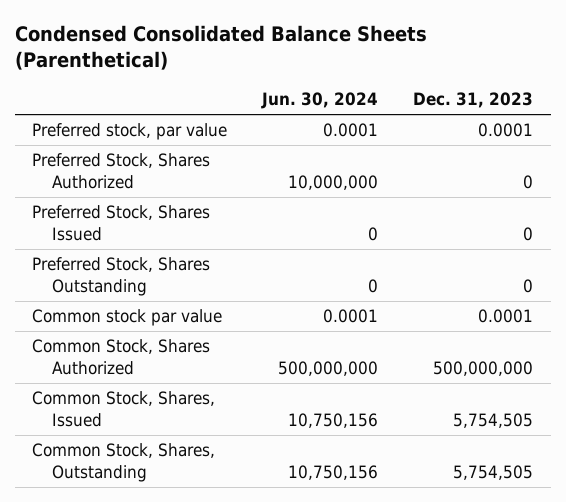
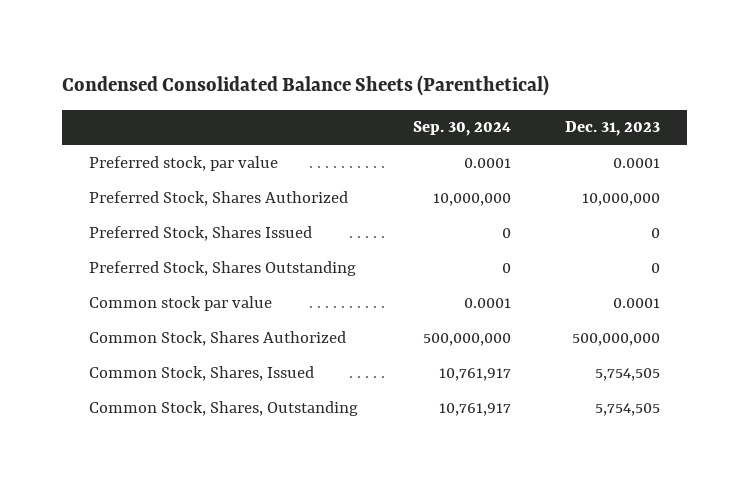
[261,92,379,110] Jun. 30, 2024 -> none
none -> [412,121,511,137] Sep. 30, 2024
[523,174,534,189] 0 -> [581,192,660,206] 10,000,000

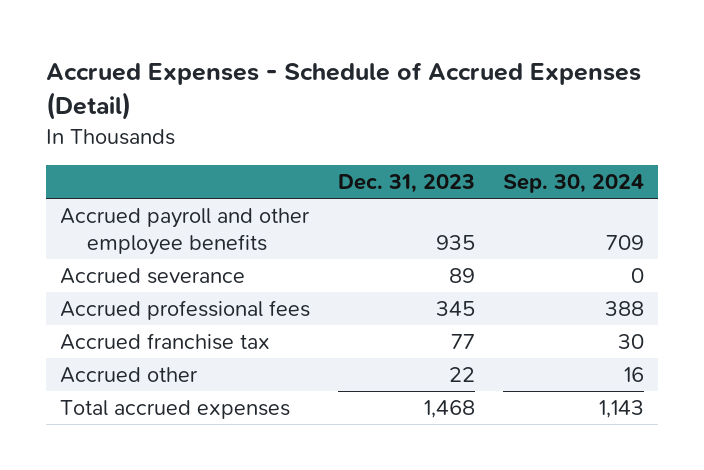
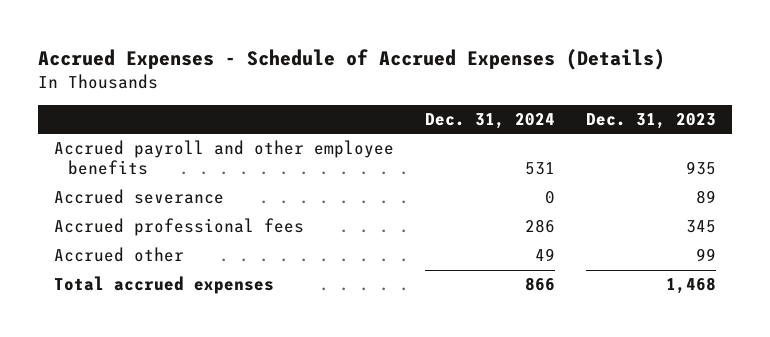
[46,62,642,121] Accrued Expenses - Schedule of Accrued Expenses (Detail) -> [38,48,666,70] Accrued Expenses - Schedule of Accrued Expenses (Details)
[502,174,644,194] Sep. 30, 2024 -> none
none -> [425,112,556,129] Dec. 31, 2024
[60,332,271,350] Accrued franchise tax -> none
[449,366,476,382] 22 -> [696,248,717,262] 99

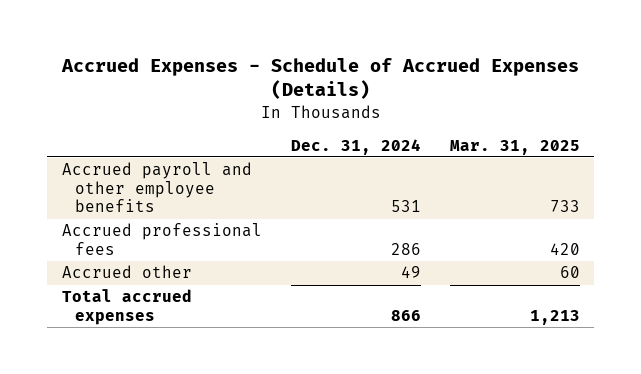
[586,112,717,129] Dec. 31, 2023 -> none
none -> [449,139,580,155] Mar. 31, 2025
[53,189,224,205] Accrued severance -> none

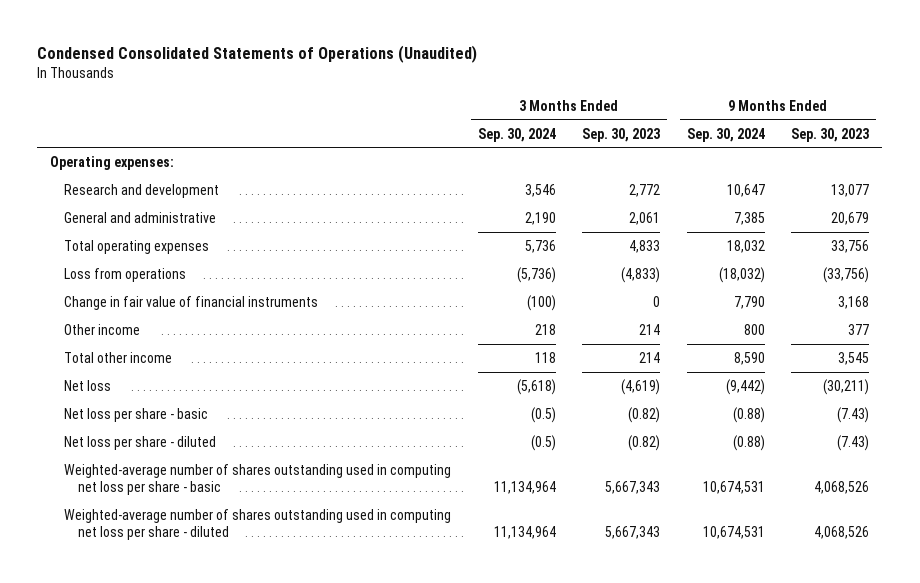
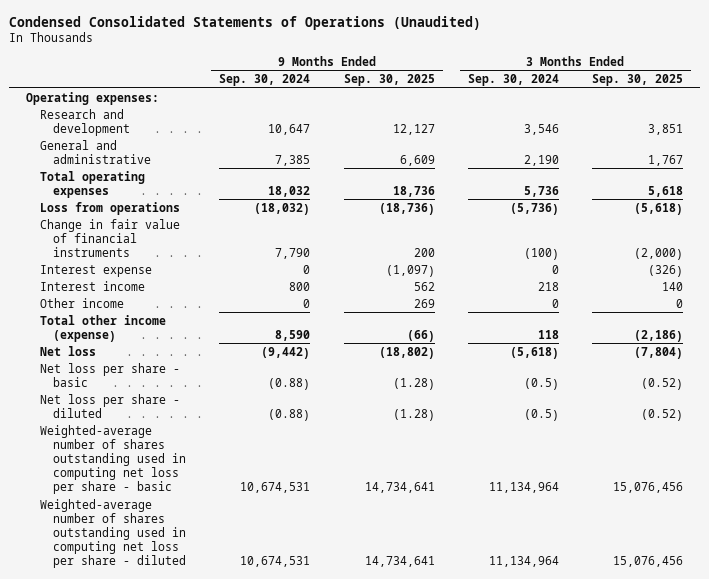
[582,127,661,142] Sep. 30, 2023 -> none
[791,127,870,142] Sep. 30, 2023 -> none
none -> [343,74,435,87] Sep. 30, 2025
none -> [592,74,684,87] Sep. 30, 2025
none -> [39,264,152,277] Interest expense
none -> [39,280,145,291] Interest income
[534,323,556,335] 218 -> [551,298,559,308] 0
[743,323,765,335] 800 -> [303,298,311,308] 0
[64,351,173,363] Total other income -> [39,314,166,342] Total other income (expense)

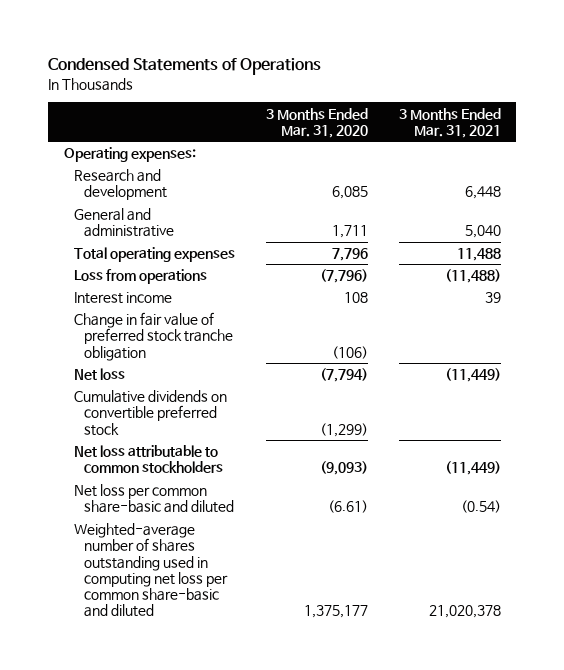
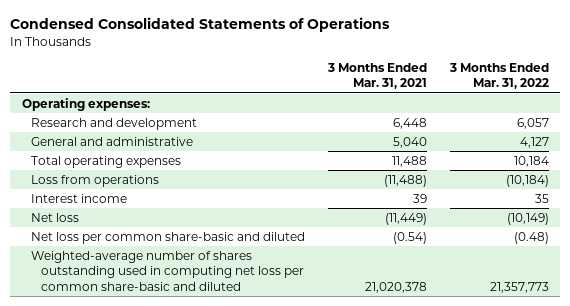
[48,57,322,75] Condensed Statements of Operations -> [10,17,391,33] Condensed Consolidated Statements of Operations
[265,107,368,138] 3 Months Ended Mar. 31, 2020 -> none
none -> [448,62,549,90] 3 Months Ended Mar. 31, 2022
[73,312,233,361] Change in fair value of preferred stock tranche obligation -> none
[73,390,227,436] Cumulative dividends on convertible preferred stock -> none
[73,445,223,474] Net loss attributable to common stockholders -> none

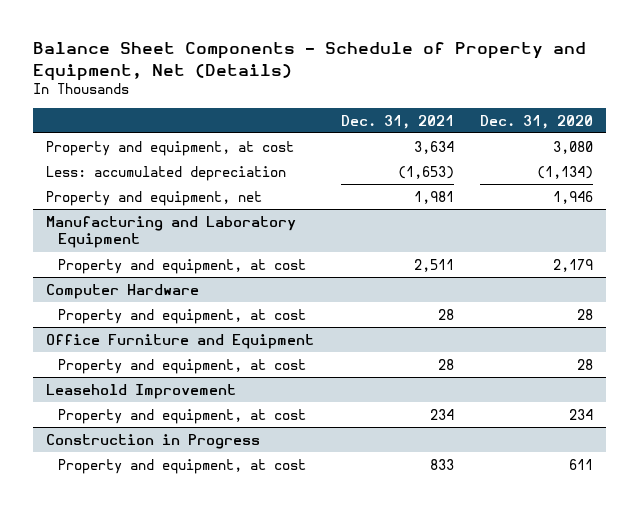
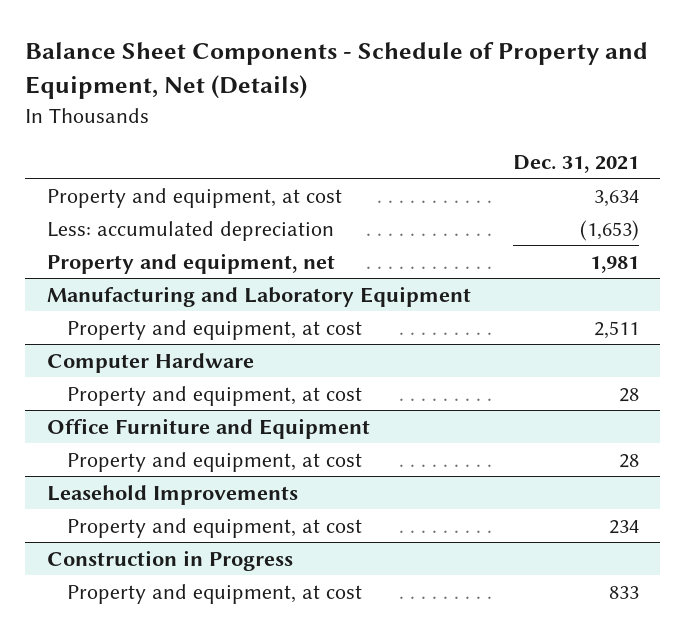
[480,114,594,129] Dec. 31, 2020 -> none
[46,383,237,399] Leasehold Improvement -> [46,484,298,505] Leasehold Improvements

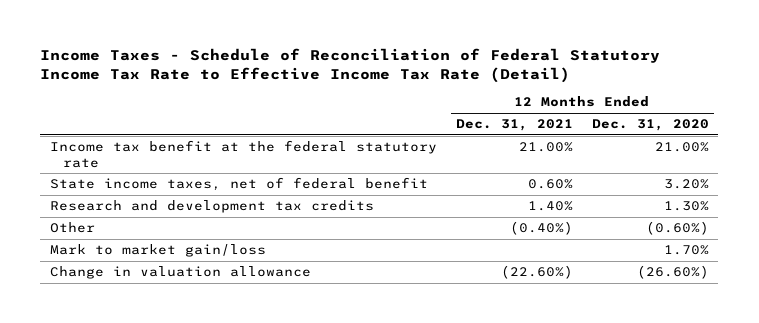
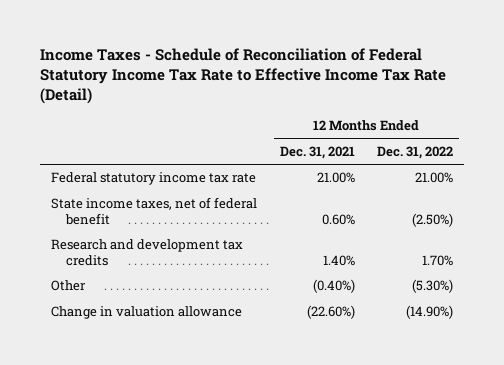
[591,119,709,132] Dec. 31, 2020 -> none
none -> [376,146,453,160] Dec. 31, 2022
[49,140,437,168] Income tax benefit at the federal statutory rate -> [51,172,257,186] Federal statutory income tax rate
[49,244,266,258] Mark to market gain/loss -> none

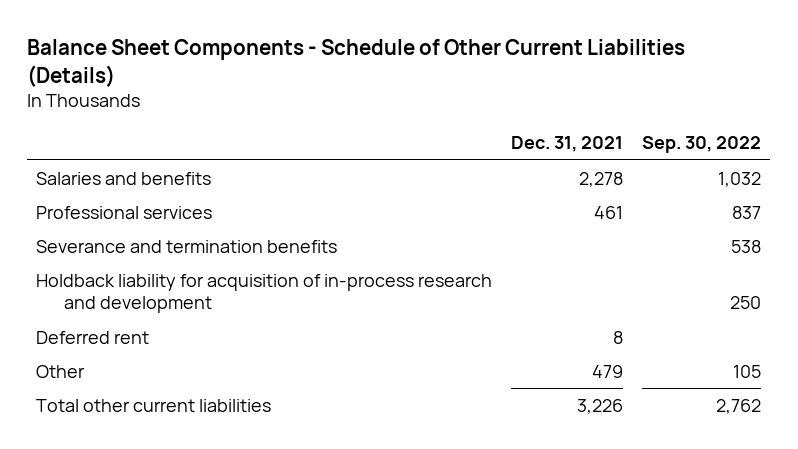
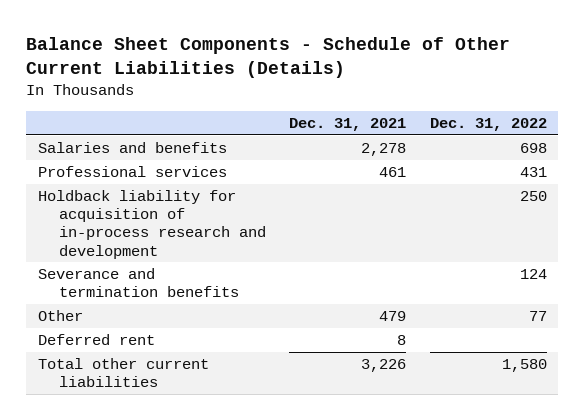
[642,136,762,154] Sep. 30, 2022 -> none
none -> [429,117,547,131] Dec. 31, 2022
[36,239,338,253] Severance and termination benefits -> [37,268,239,298] Severance and termination benefits
[36,330,150,344] Deferred rent -> [37,334,155,346] Deferred rent

